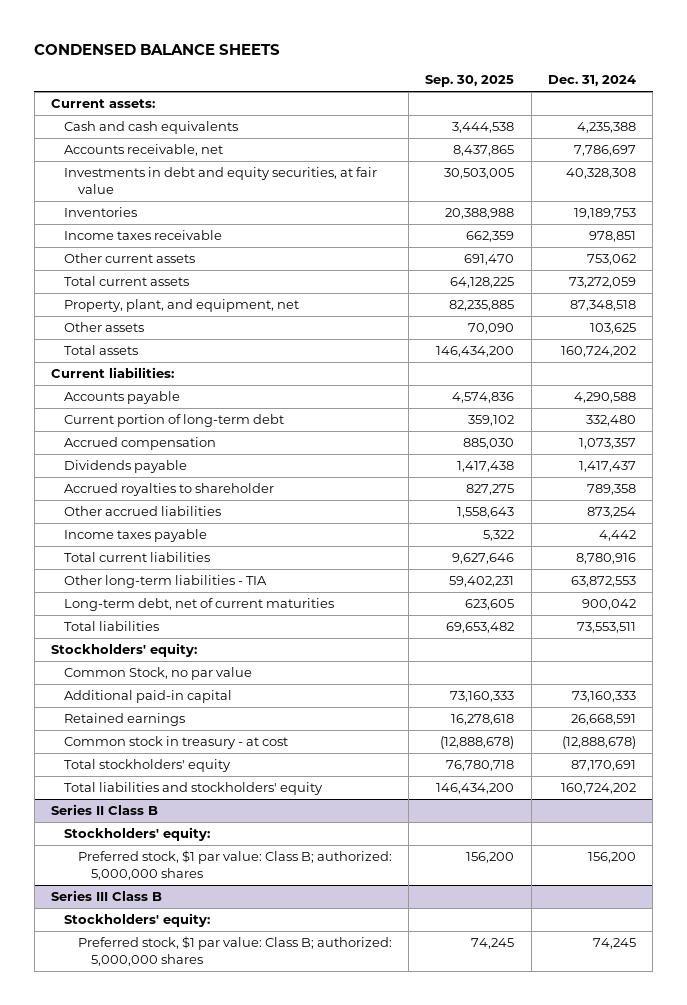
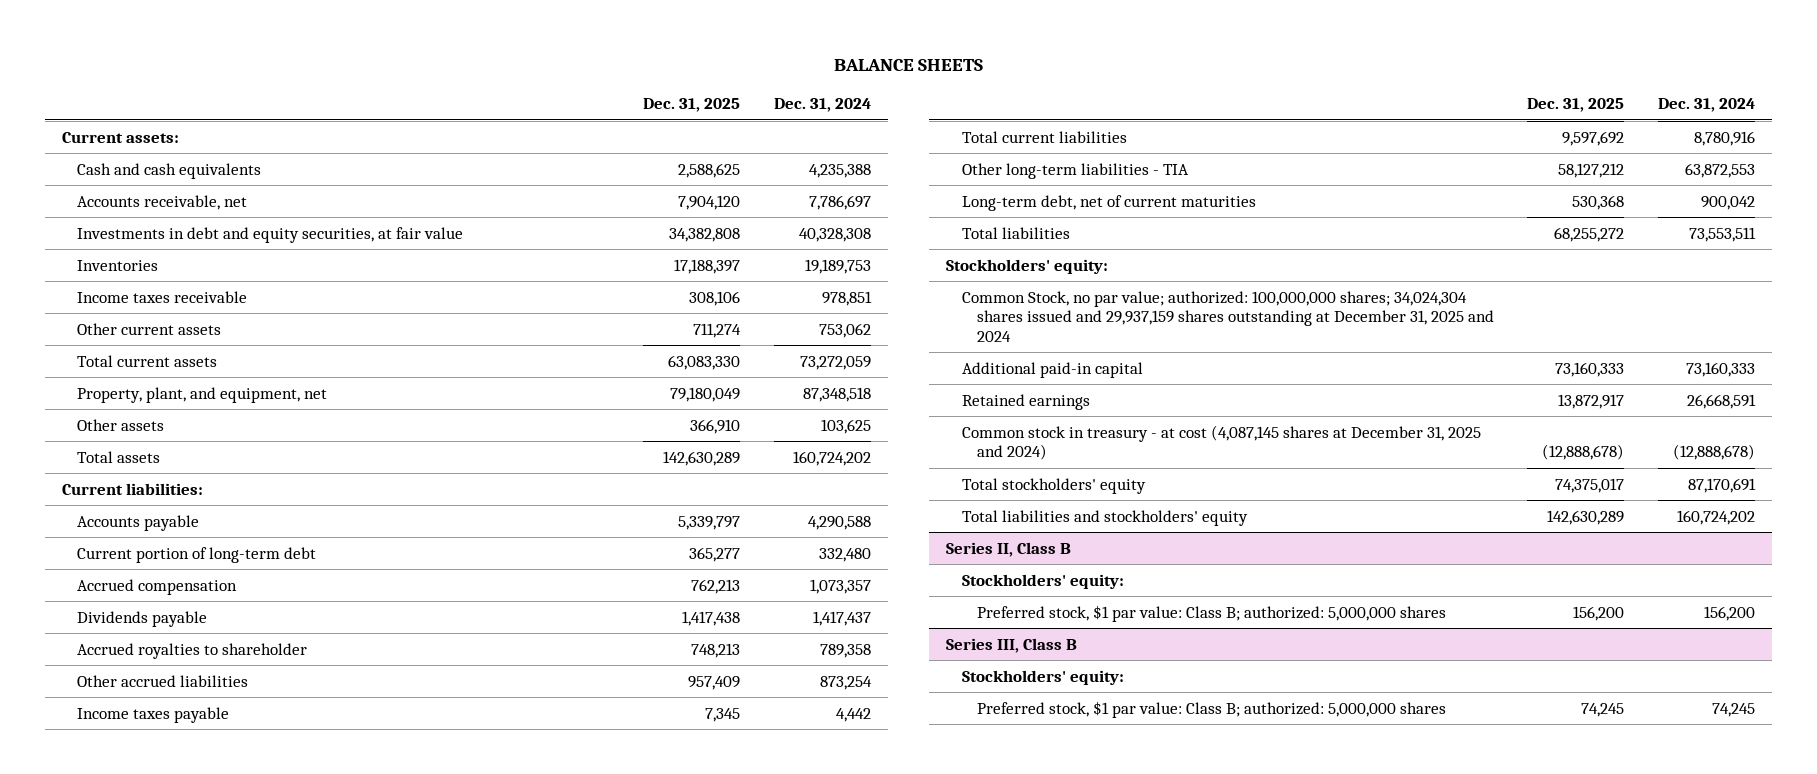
[34,43,281,55] CONDENSED BALANCE SHEETS -> [833,58,983,71] BALANCE SHEETS
[425,75,515,88] Sep. 30, 2025 -> none
none -> [643,98,741,113] Dec. 31, 2025
[64,667,253,681] Common Stock, no par value -> [961,290,1494,342] Common Stock, no par value; authorized: 100,000,000 shares; 34,024,304 shares issued and 29,937,159 shares outstanding at December 31, 2025 and 2024
[64,736,289,750] Common stock in treasury - at cost -> [961,424,1481,461] Common stock in treasury - at cost (4,087,145 shares at December 31, 2025 and 2024)
[51,804,159,816] Series II Class B -> [946,541,1072,557] Series II, Class B
[51,890,163,902] Series III Class B -> [946,637,1078,653] Series III, Class B

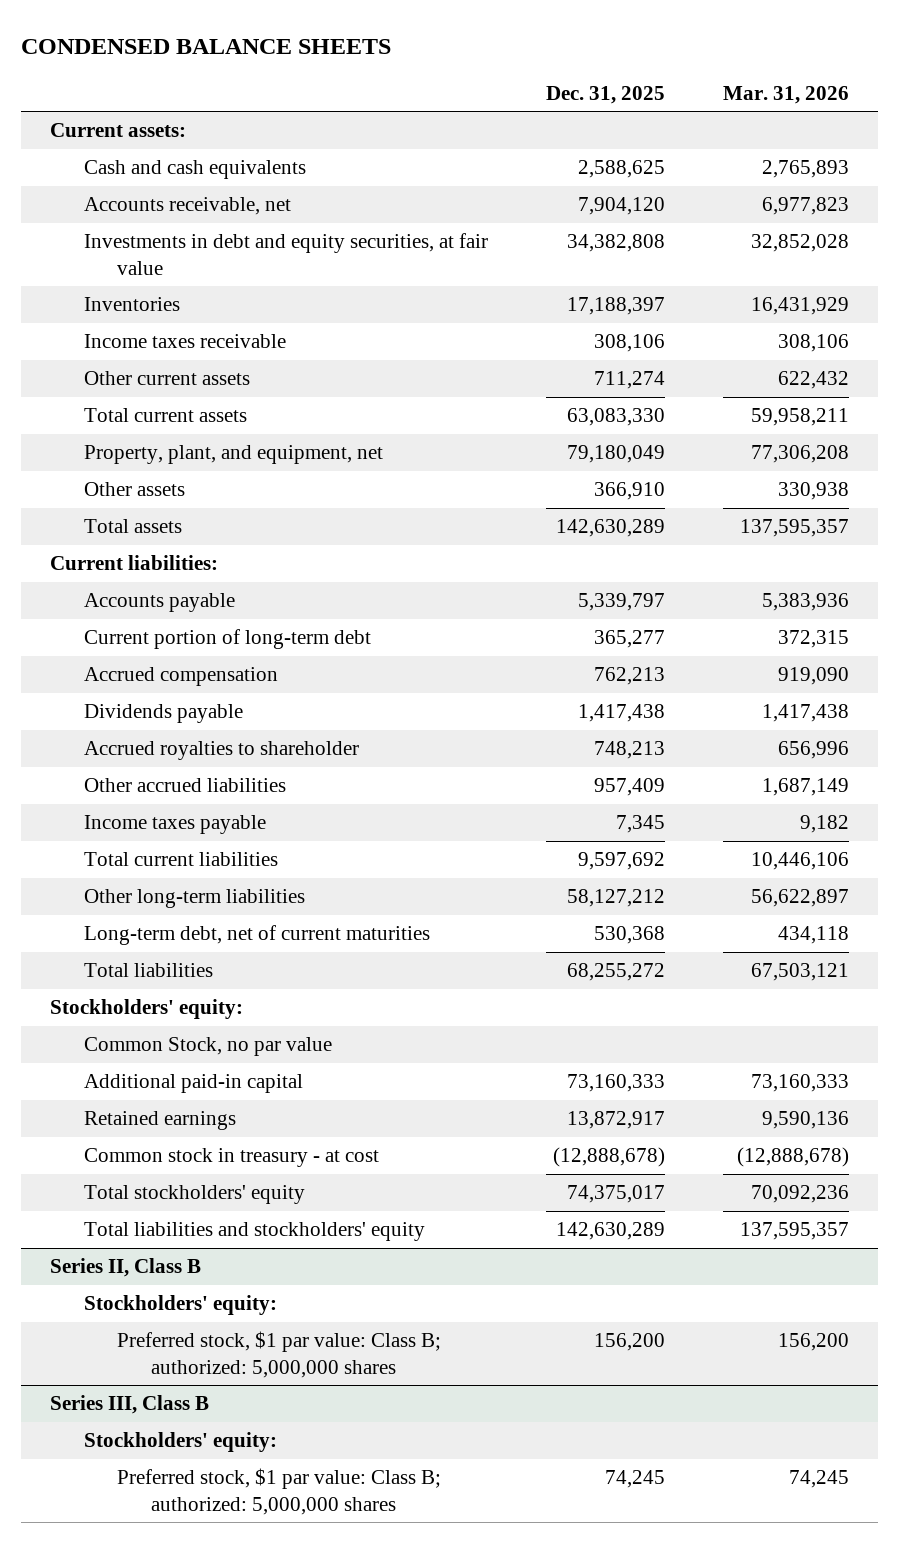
[833,58,983,71] BALANCE SHEETS -> [21,38,392,54] CONDENSED BALANCE SHEETS
[773,98,871,113] Dec. 31, 2024 -> none
none -> [723,85,850,104] Mar. 31, 2026
[961,162,1189,179] Other long-term liabilities - TIA -> [83,889,305,909] Other long-term liabilities
[961,290,1494,342] Common Stock, no par value; authorized: 100,000,000 shares; 34,024,304 shares issued and 29,937,159 shares outstanding at December 31, 2025 and 2024 -> [83,1037,332,1057] Common Stock, no par value
[961,424,1481,461] Common stock in treasury - at cost (4,087,145 shares at December 31, 2025 and 2024) -> [83,1148,379,1168] Common stock in treasury - at cost

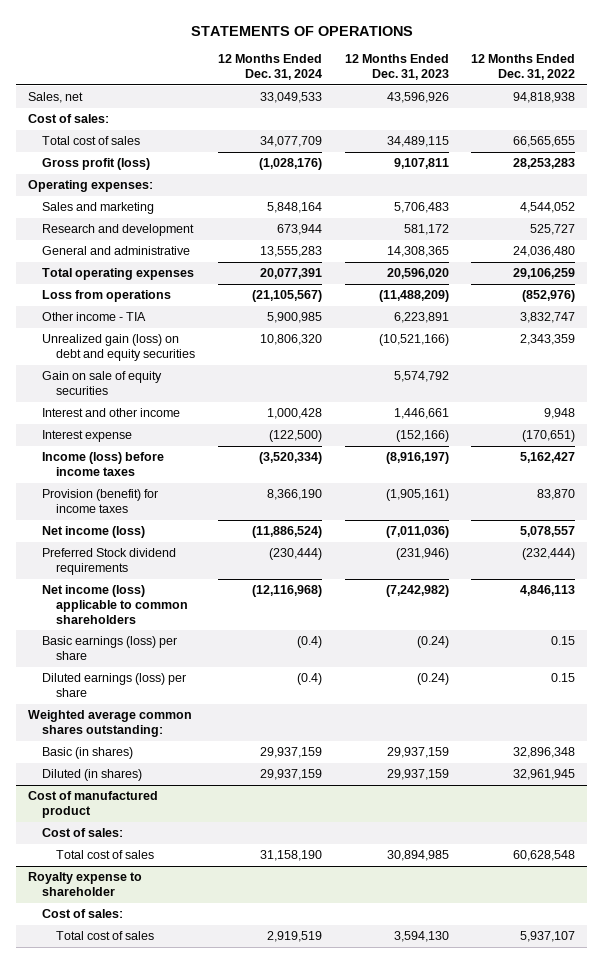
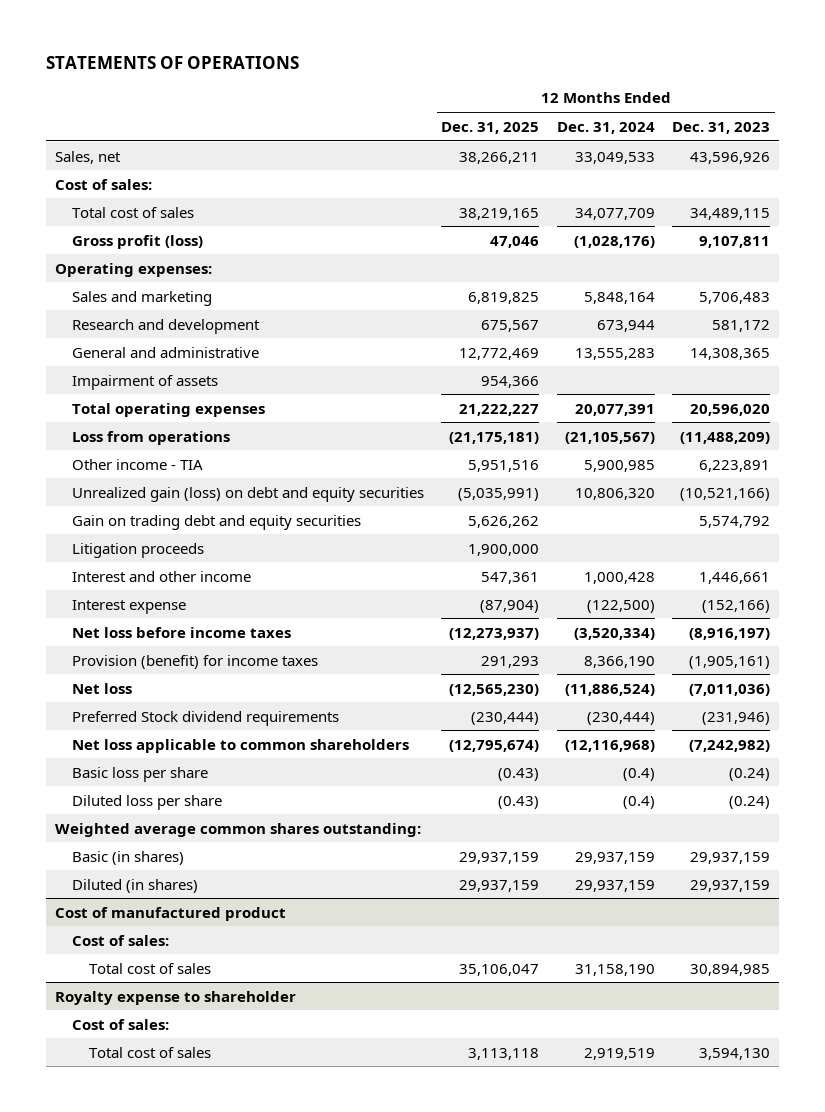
[471,54,576,81] 12 Months Ended Dec. 31, 2022 -> none
none -> [441,121,540,134] Dec. 31, 2025
none -> [71,374,218,390] Impairment of assets
[41,371,162,395] Gain on sale of equity securities -> [71,514,361,530] Gain on trading debt and equity securities
none -> [71,542,204,558] Litigation proceeds
[41,452,164,476] Income (loss) before income taxes -> [71,626,291,638] Net loss before income taxes
[41,526,145,539] Net income (loss) -> [71,682,132,694] Net loss
[41,585,188,624] Net income (loss) applicable to common shareholders -> [71,738,409,753] Net loss applicable to common shareholders
[41,636,177,660] Basic earnings (loss) per share -> [71,766,208,782] Basic loss per share
[41,673,186,697] Diluted earnings (loss) per share -> [71,794,222,810] Diluted loss per share

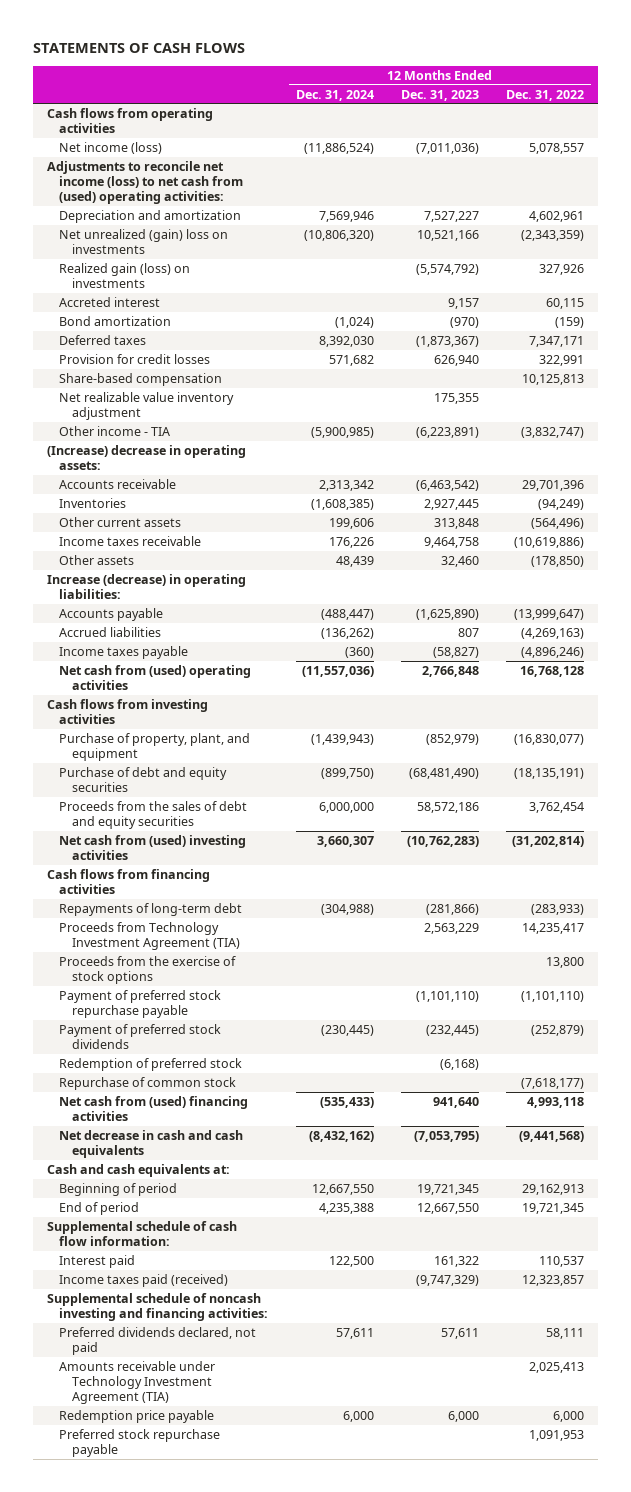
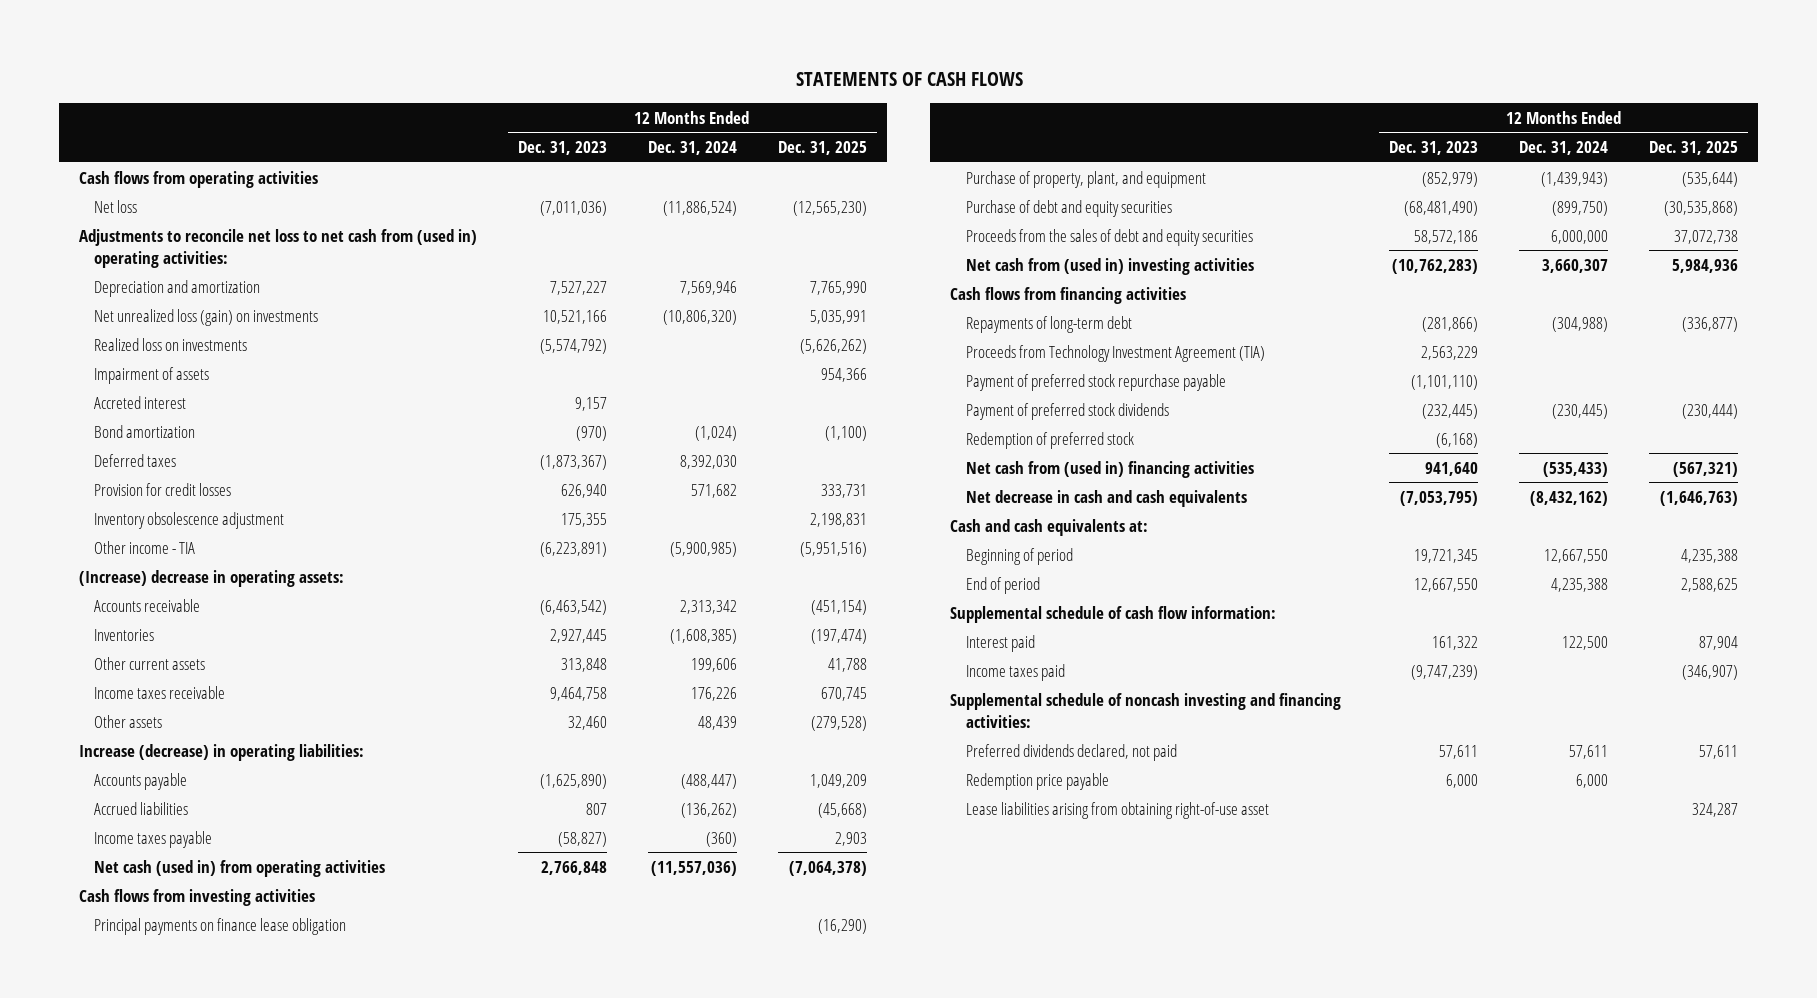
[506,89,585,101] Dec. 31, 2022 -> none
none -> [777,141,867,156] Dec. 31, 2025
[59,142,163,155] Net income (loss) -> [94,199,138,213] Net loss
[46,161,244,205] Adjustments to reconcile net income (loss) to net cash from (used) operating activities: -> [79,228,478,268] Adjustments to reconcile net loss to net cash from (used in) operating activities:
[59,229,229,255] Net unrealized (gain) loss on investments -> [94,308,319,326] Net unrealized loss (gain) on investments
[59,263,191,289] Realized gain (loss) on investments -> [94,337,248,351] Realized loss on investments
none -> [94,366,210,384] Impairment of assets
[59,373,223,387] Share-based compensation -> none
[59,392,235,421] Net realizable value inventory adjustment -> [94,511,285,529] Inventory obsolescence adjustment
[59,665,252,691] Net cash from (used) operating activities -> [94,859,386,877] Net cash (used in) from operating activities
none -> [94,917,347,935] Principal payments on finance lease obligation
[59,835,247,861] Net cash from (used) investing activities -> [965,257,1254,275] Net cash from (used in) investing activities
[59,956,237,985] Proceeds from the exercise of stock options -> none
[59,1077,237,1091] Repurchase of common stock -> none
[59,1096,249,1122] Net cash from (used) financing activities -> [965,460,1254,478] Net cash from (used in) financing activities
[59,1274,229,1288] Income taxes paid (received) -> [965,663,1065,681] Income taxes paid
[415,1275,479,1287] (9,747,329) -> [1411,664,1479,680] (9,747,239)
[59,1361,216,1405] Amounts receivable under Technology Investment Agreement (TIA) -> none
[59,1429,221,1458] Preferred stock repurchase payable -> none
none -> [965,801,1269,819] Lease liabilities arising from obtaining right-of-use asset

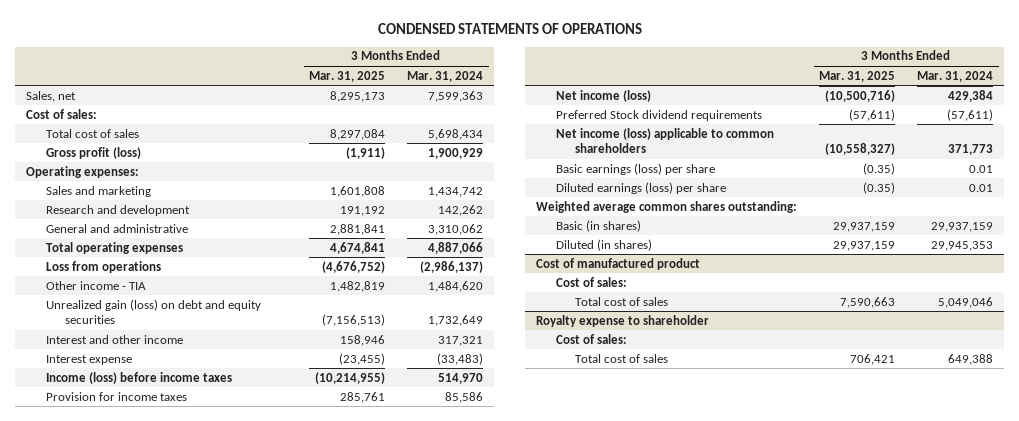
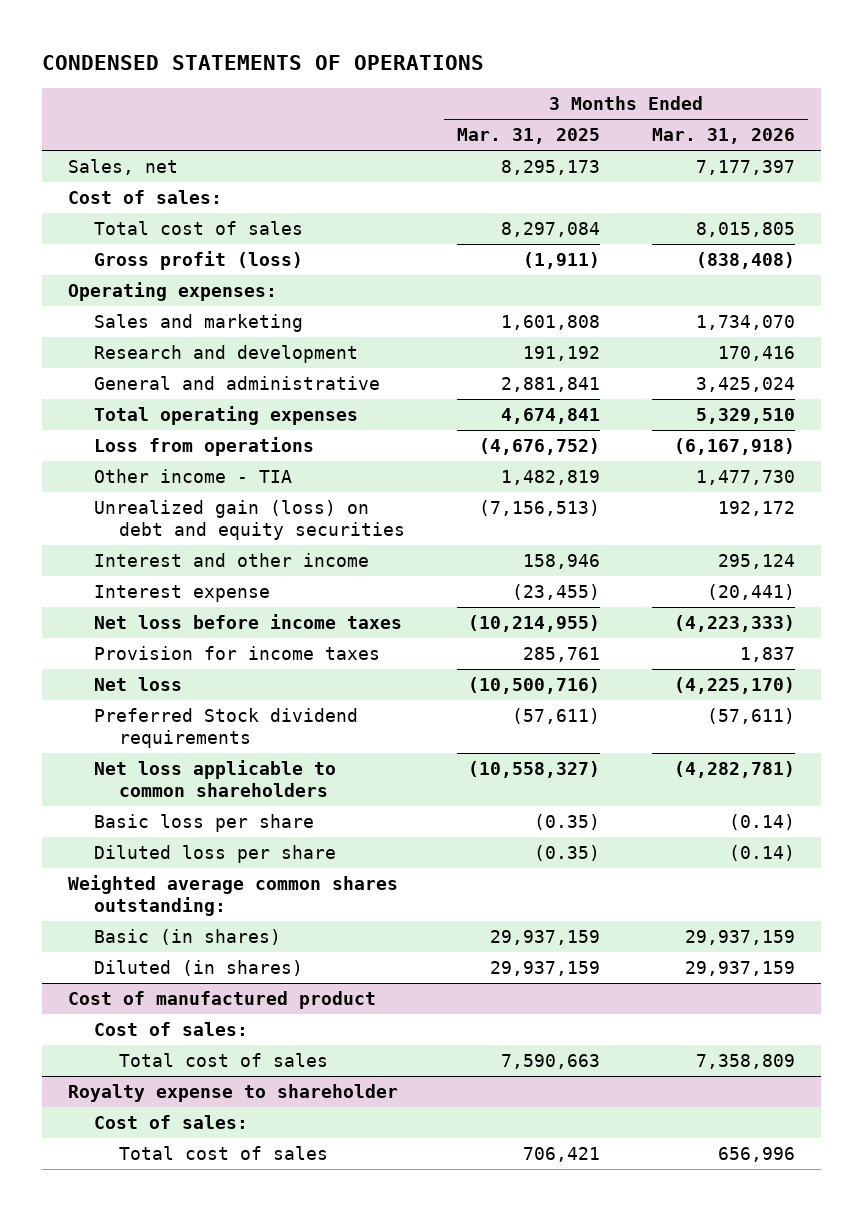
[407,70,484,82] Mar. 31, 2024 -> none
none -> [652,128,796,145] Mar. 31, 2026
[45,371,232,384] Income (loss) before income taxes -> [93,614,402,630] Net loss before income taxes
[555,89,651,102] Net income (loss) -> [93,677,182,692] Net loss
[555,127,774,153] Net income (loss) applicable to common shareholders -> [93,760,336,798] Net loss applicable to common shareholders
[555,162,715,175] Basic earnings (loss) per share -> [93,814,314,833] Basic loss per share
[555,181,726,194] Diluted earnings (loss) per share -> [93,845,336,864] Diluted loss per share

